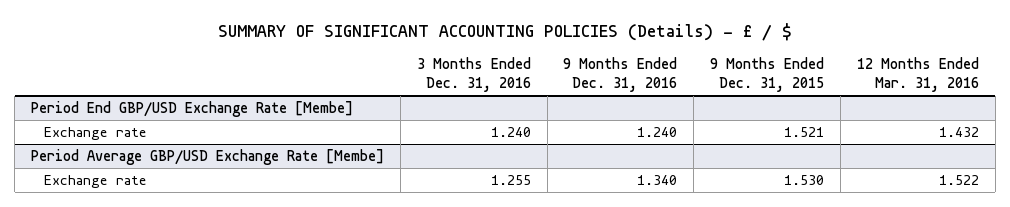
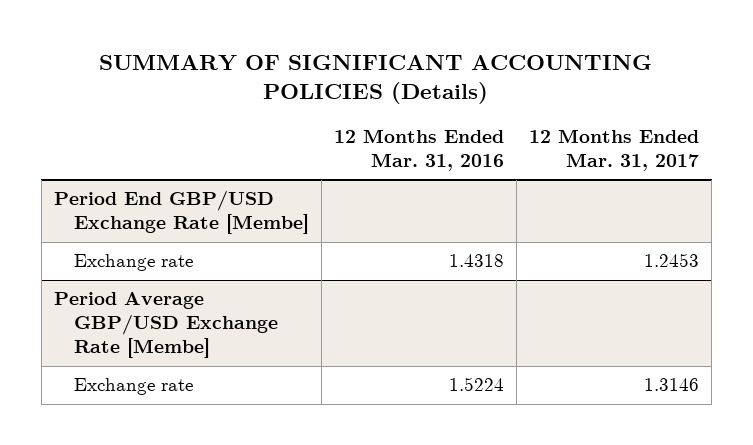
[217,23,792,42] SUMMARY OF SIGNIFICANT ACCOUNTING POLICIES (Details) - £ / $ -> [99,54,653,104] SUMMARY OF SIGNIFICANT ACCOUNTING POLICIES (Details)
[416,57,531,93] 3 Months Ended Dec. 31, 2016 -> none
[563,57,678,93] 9 Months Ended Dec. 31, 2016 -> none
[710,57,825,93] 9 Months Ended Dec. 31, 2015 -> none
none -> [529,128,700,171] 12 Months Ended Mar. 31, 2017
[938,127,979,138] 1.432 -> [449,254,505,268] 1.4318
[938,175,979,186] 1.522 -> [449,377,505,392] 1.5224

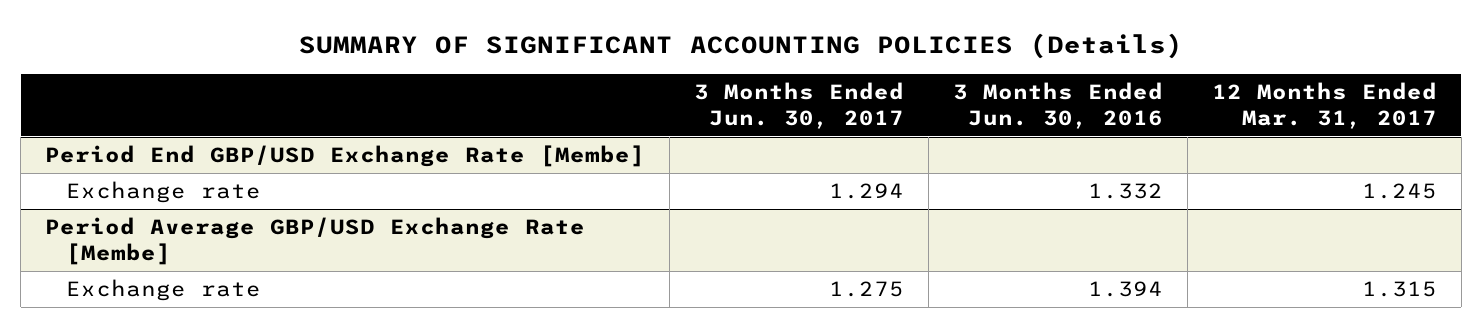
[334,128,505,171] 12 Months Ended Mar. 31, 2016 -> none
none -> [694,81,905,129] 3 Months Ended Jun. 30, 2017
none -> [953,81,1164,129] 3 Months Ended Jun. 30, 2016
[644,253,700,268] 1.2453 -> [1361,183,1437,200] 1.245
[644,378,700,392] 1.3146 -> [1361,281,1437,298] 1.315

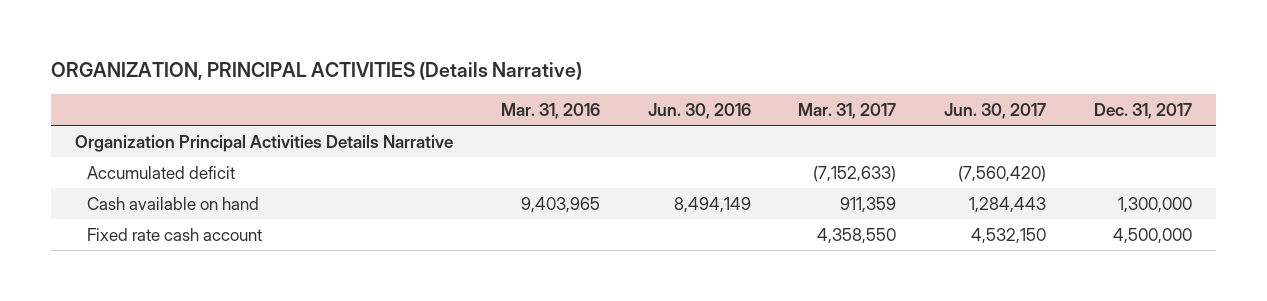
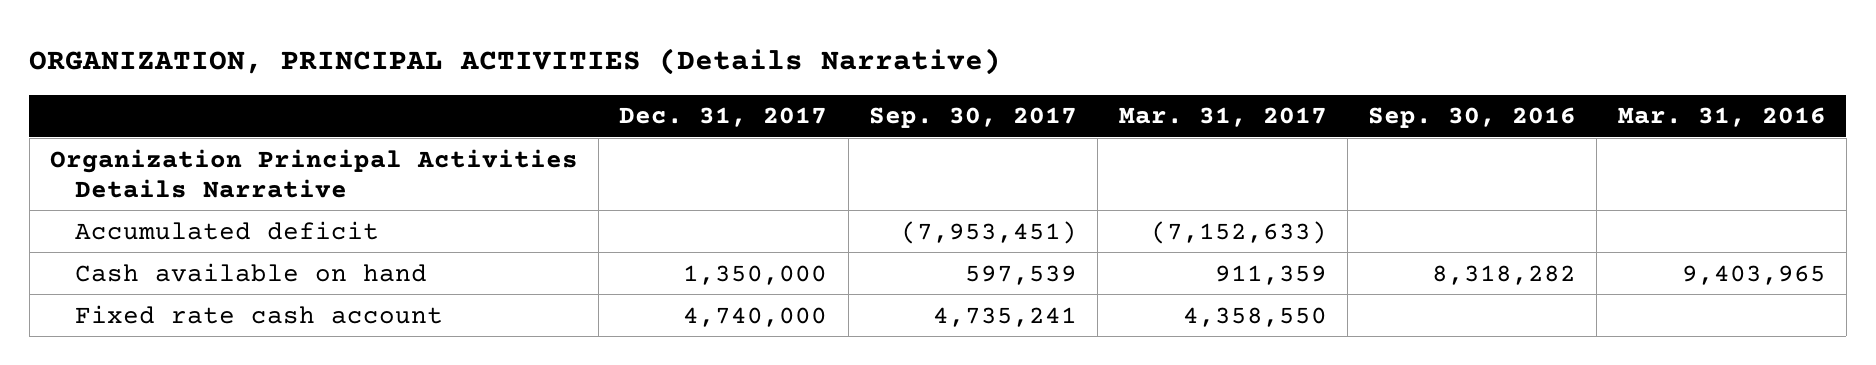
[647,103,751,120] Jun. 30, 2016 -> none
[944,103,1047,120] Jun. 30, 2017 -> none
none -> [869,107,1078,129] Sep. 30, 2017
none -> [1368,107,1577,129] Sep. 30, 2016
[1117,196,1192,213] 1,300,000 -> [683,264,828,285] 1,350,000
[1112,227,1192,244] 4,500,000 -> [683,306,828,327] 4,740,000

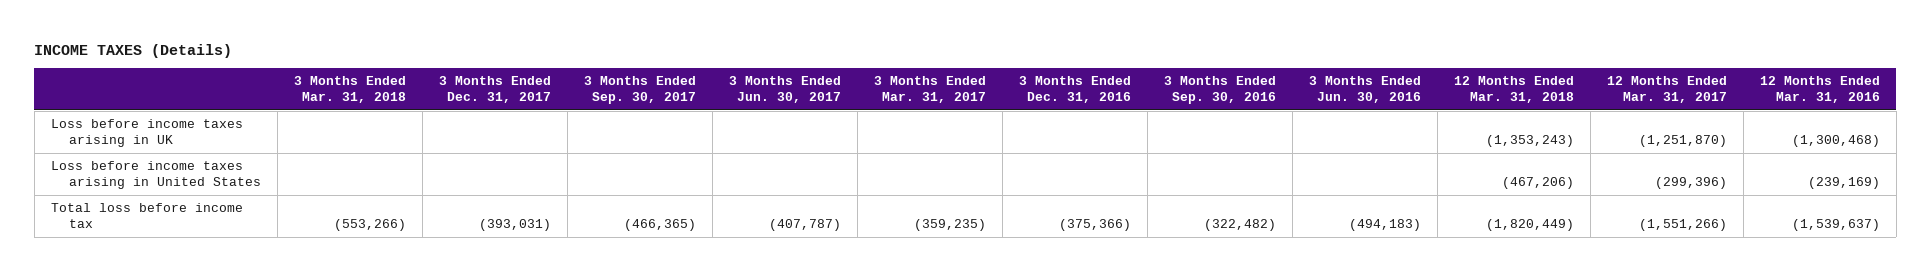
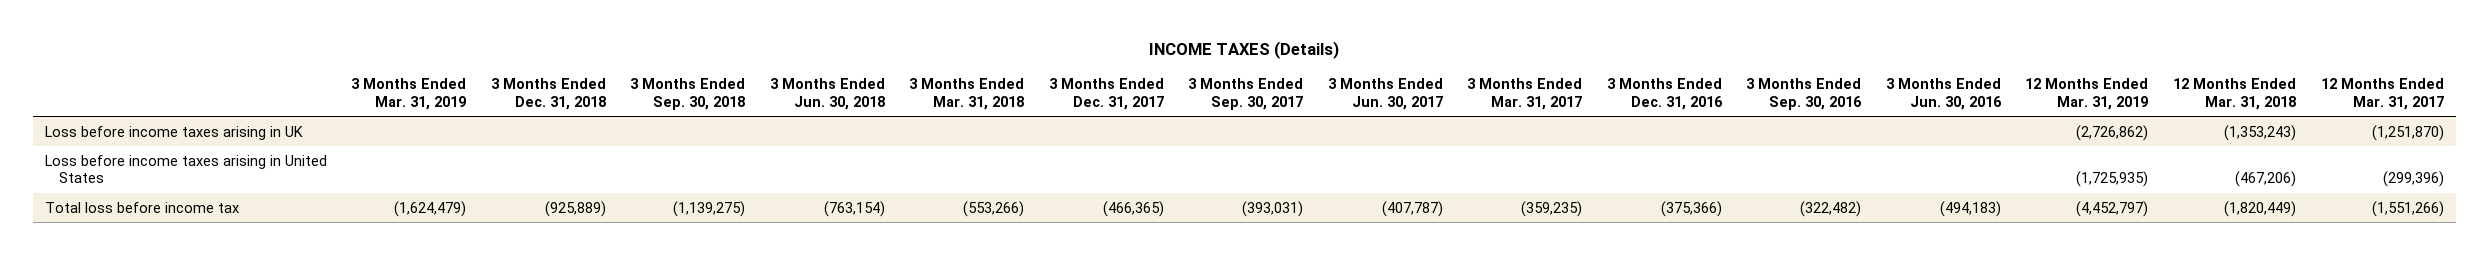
[1759,76,1880,104] 12 Months Ended Mar. 31, 2016 -> none
none -> [351,78,467,110] 3 Months Ended Mar. 31, 2019
none -> [490,78,606,110] 3 Months Ended Dec. 31, 2018
none -> [630,78,746,110] 3 Months Ended Sep. 30, 2018
none -> [769,78,885,110] 3 Months Ended Jun. 30, 2018
none -> [2025,78,2149,110] 12 Months Ended Mar. 31, 2019
[478,219,551,232] (393,031) -> [1102,200,1164,217] (466,365)
[623,219,696,232] (466,365) -> [1242,200,1304,217] (393,031)

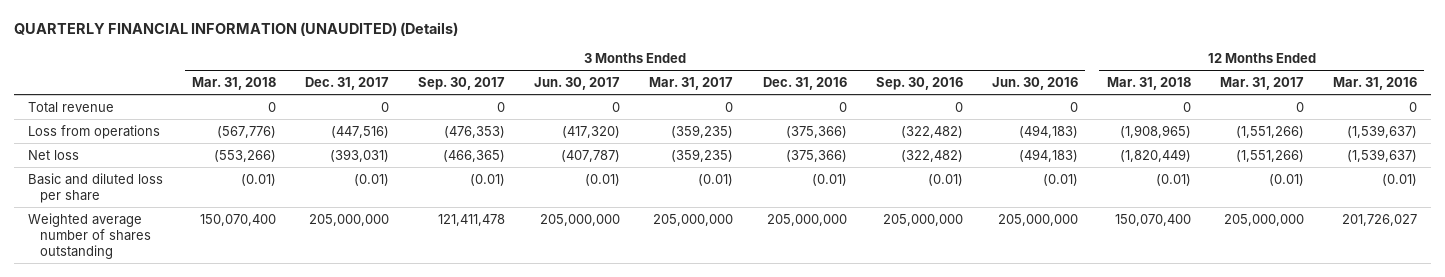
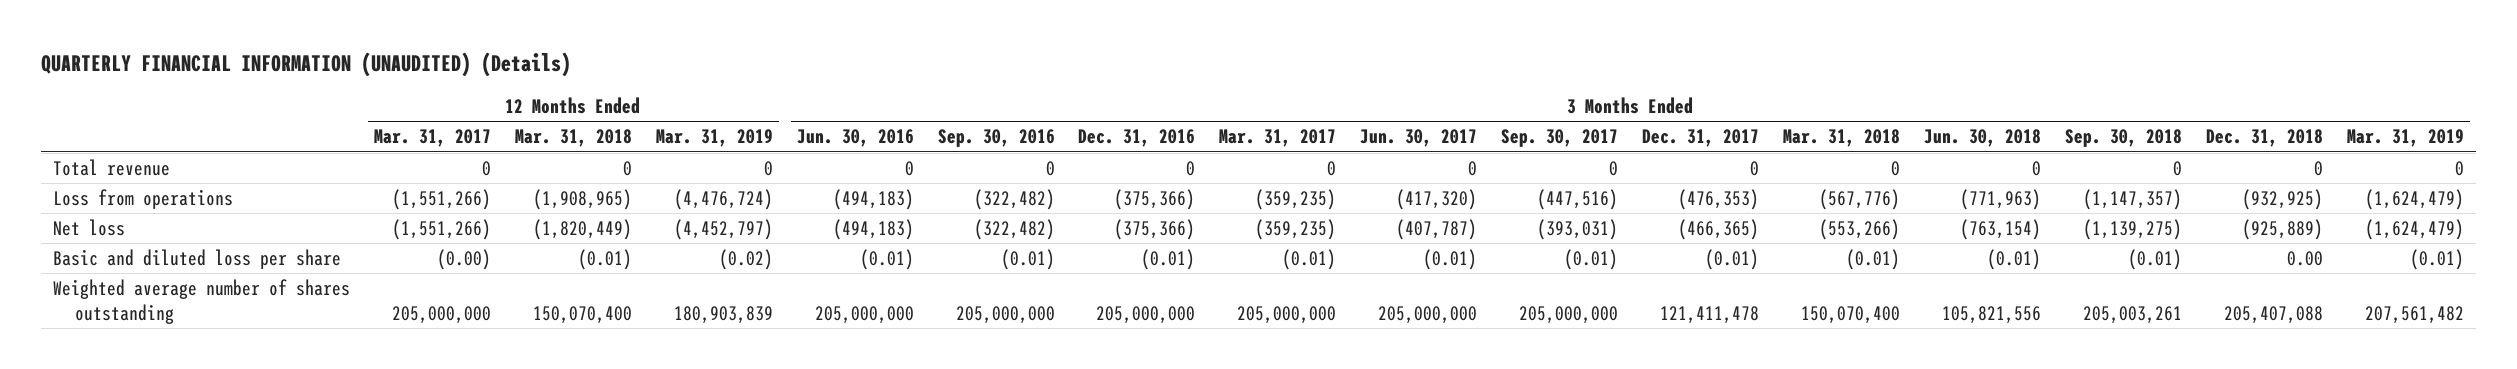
[1332,77,1417,91] Mar. 31, 2016 -> none
none -> [655,129,773,148] Mar. 31, 2019
none -> [1923,129,2041,148] Jun. 30, 2018
none -> [2064,129,2182,148] Sep. 30, 2018
none -> [2205,129,2323,148] Dec. 31, 2018
none -> [2346,129,2464,148] Mar. 31, 2019
[331,125,390,138] (447,516) -> [1678,188,1760,210] (476,353)
[444,125,506,138] (476,353) -> [1537,188,1619,210] (447,516)
[330,148,390,162] (393,031) -> [1678,218,1760,240] (466,365)
[443,149,506,162] (466,365) -> [1537,218,1619,240] (393,031)
[1268,173,1304,186] (0.01) -> [436,248,491,270] (0.00)
[309,213,390,226] 205,000,000 -> [1660,305,1760,324] 121,411,478
[438,213,506,226] 121,411,478 -> [1519,305,1619,324] 205,000,000

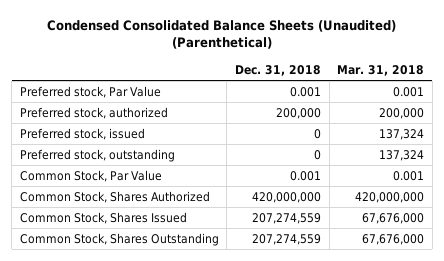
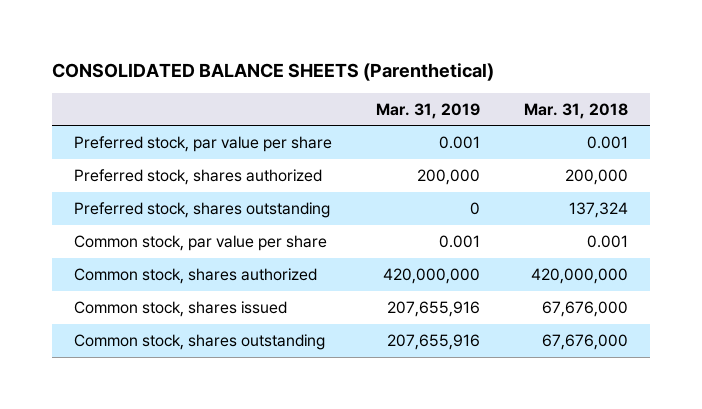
[47,19,397,50] Condensed Consolidated Balance Sheets (Unaudited) (Parenthetical) -> [51,62,494,81] CONSOLIDATED BALANCE SHEETS (Parenthetical)
[235,64,322,76] Dec. 31, 2018 -> none
none -> [375,102,480,119] Mar. 31, 2019
[19,127,145,140] Preferred stock, issued -> none
[19,85,161,98] Preferred stock, Par Value -> [73,136,332,153] Preferred stock, par value per share
[19,106,168,119] Preferred stock, authorized -> [73,169,322,186] Preferred stock, shares authorized
[19,148,175,162] Preferred stock, outstanding -> [73,202,330,219] Preferred stock, shares outstanding
[19,169,162,182] Common Stock, Par Value -> [73,235,327,252] Common stock, par value per share
[19,190,210,203] Common Stock, Shares Authorized -> [73,268,317,285] Common stock, shares authorized
[19,211,187,224] Common Stock, Shares Issued -> [73,301,287,318] Common stock, shares issued
[19,232,219,246] Common Stock, Shares Outstanding -> [73,334,325,351] Common stock, shares outstanding

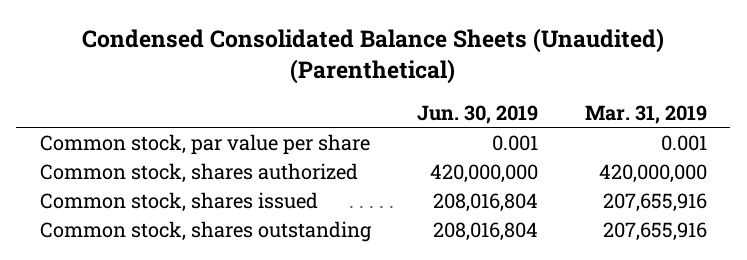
[51,62,494,81] CONSOLIDATED BALANCE SHEETS (Parenthetical) -> [82,28,665,85] Condensed Consolidated Balance Sheets (Unaudited) (Parenthetical)
[523,102,628,119] Mar. 31, 2018 -> none
none -> [417,105,539,125] Jun. 30, 2019
[73,136,332,153] Preferred stock, par value per share -> none
[73,169,322,186] Preferred stock, shares authorized -> none
[73,202,330,219] Preferred stock, shares outstanding -> none

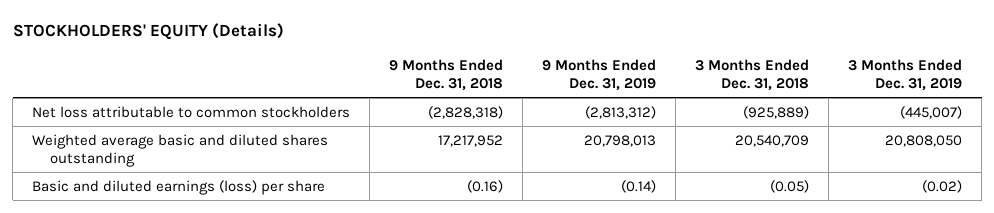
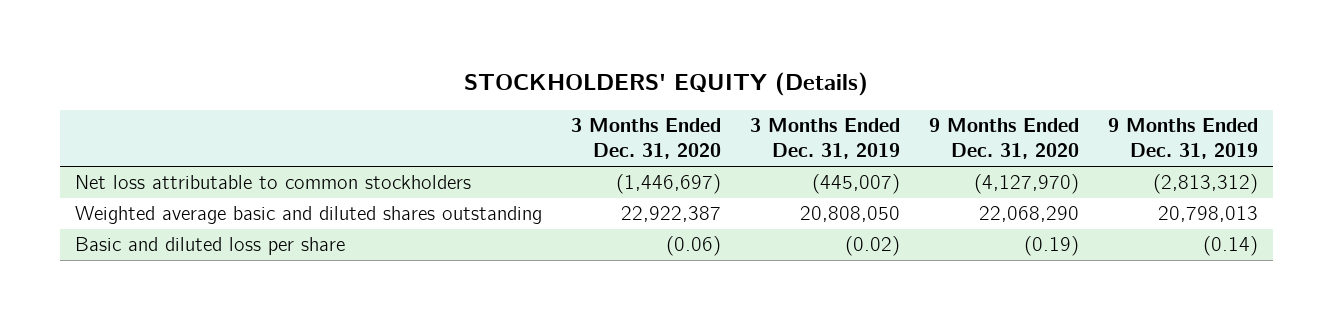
[389,58,504,91] 9 Months Ended Dec. 31, 2018 -> none
[695,58,810,91] 3 Months Ended Dec. 31, 2018 -> none
none -> [570,118,721,160] 3 Months Ended Dec. 31, 2020
none -> [929,118,1080,160] 9 Months Ended Dec. 31, 2020
[32,179,326,195] Basic and diluted earnings (loss) per share -> [74,237,345,256] Basic and diluted loss per share

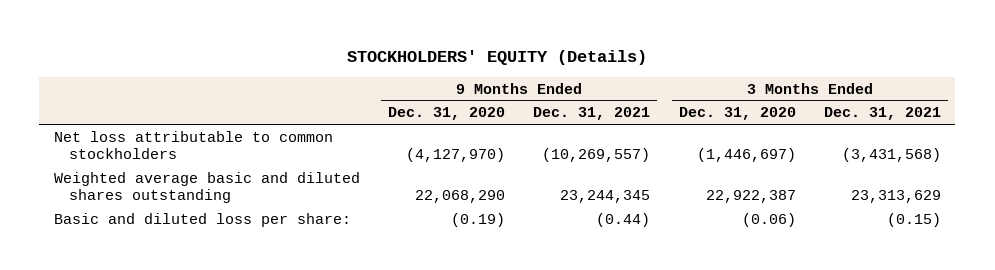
[749,118,900,160] 3 Months Ended Dec. 31, 2019 -> none
[1108,118,1259,160] 9 Months Ended Dec. 31, 2019 -> none
none -> [533,107,651,121] Dec. 31, 2021
none -> [824,107,942,121] Dec. 31, 2021
[74,237,345,256] Basic and diluted loss per share -> [53,212,351,227] Basic and diluted loss per share:

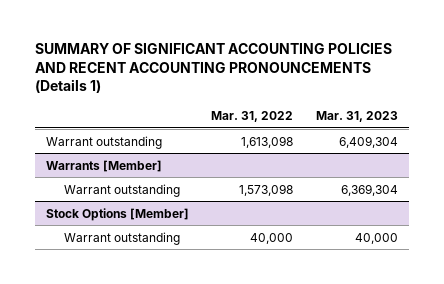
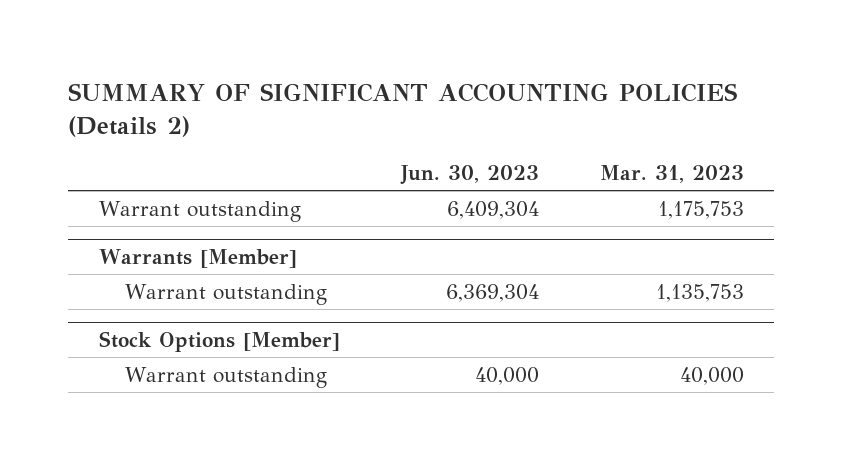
[35,42,393,94] SUMMARY OF SIGNIFICANT ACCOUNTING POLICIES AND RECENT ACCOUNTING PRONOUNCEMENTS (Details 1) -> [68,83,738,138] SUMMARY OF SIGNIFICANT ACCOUNTING POLICIES (Details 2)
[211,111,294,123] Mar. 31, 2022 -> none
none -> [399,165,539,186] Jun. 30, 2023
[338,135,398,148] 6,409,304 -> [657,200,744,219] 1,175,753
[340,183,398,196] 6,369,304 -> [655,283,744,302] 1,135,753

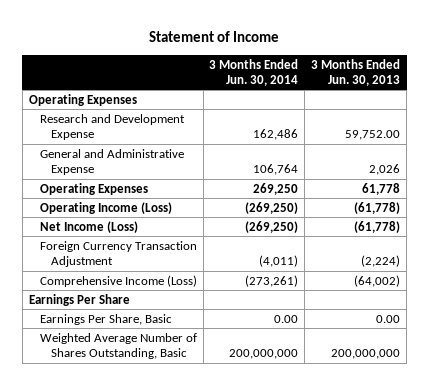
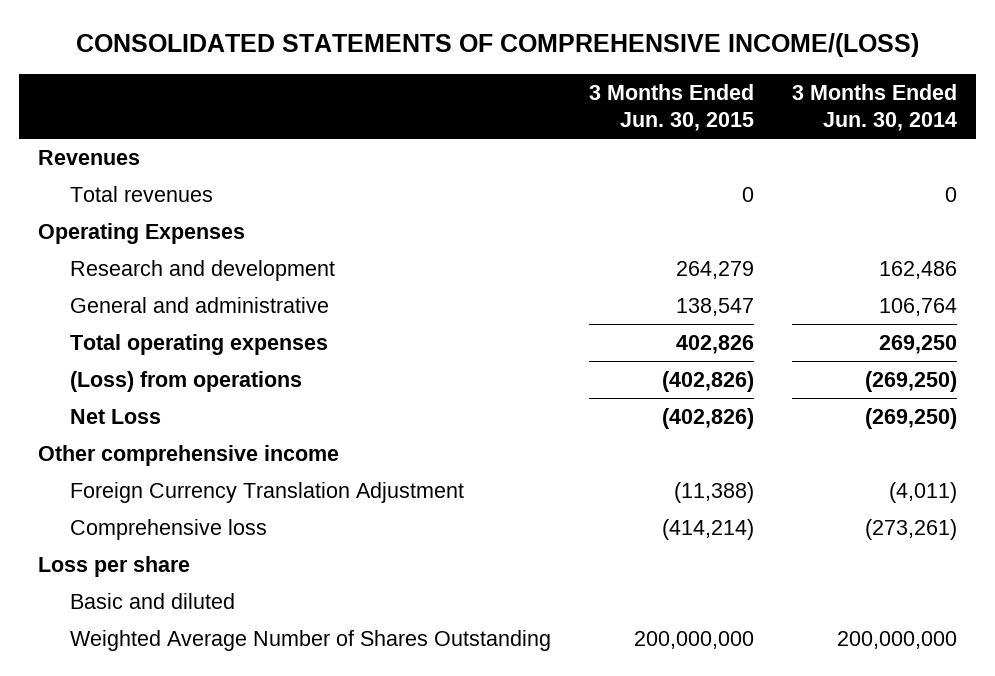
[149,31,280,43] Statement of Income -> [75,33,919,58] CONSOLIDATED STATEMENTS OF COMPREHENSIVE INCOME/(LOSS)
[311,58,401,86] 3 Months Ended Jun. 30, 2013 -> none
none -> [589,84,755,131] 3 Months Ended Jun. 30, 2015
none -> [38,150,141,166] Revenues
none -> [70,186,214,203] Total revenues
[39,313,172,325] Earnings Per Share, Basic -> none
[39,113,185,141] Research and Development Expense -> [70,260,336,282] Research and development
[39,148,184,176] General and Administrative Expense -> [70,297,330,314] General and administrative
[39,182,148,195] Operating Expenses -> [70,334,329,356] Total operating expenses
[39,201,172,214] Operating Income (Loss) -> [70,371,303,393] (Loss) from operations
[39,220,138,233] Net Income (Loss) -> [70,409,162,425] Net Loss
none -> [38,445,340,467] Other comprehensive income
[39,240,197,268] Foreign Currency Transaction Adjustment -> [70,482,465,504] Foreign Currency Translation Adjustment
[39,274,197,287] Comprehensive Income (Loss) -> [70,519,268,541] Comprehensive loss
[28,293,130,306] Earnings Per Share -> [38,556,191,578] Loss per share
none -> [70,593,236,610] Basic and diluted
[39,332,197,360] Weighted Average Number of Shares Outstanding, Basic -> [70,630,552,652] Weighted Average Number of Shares Outstanding

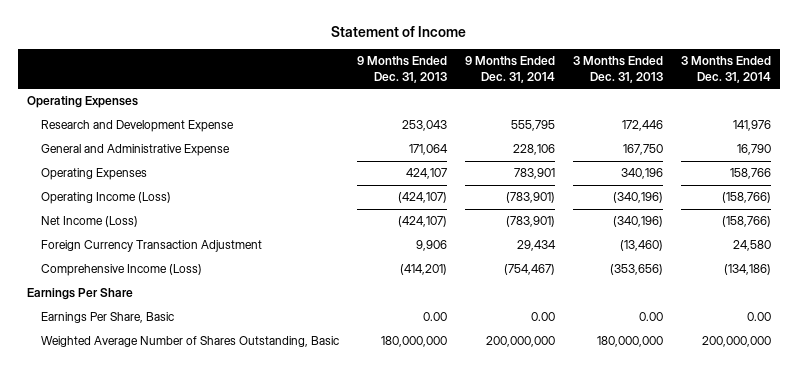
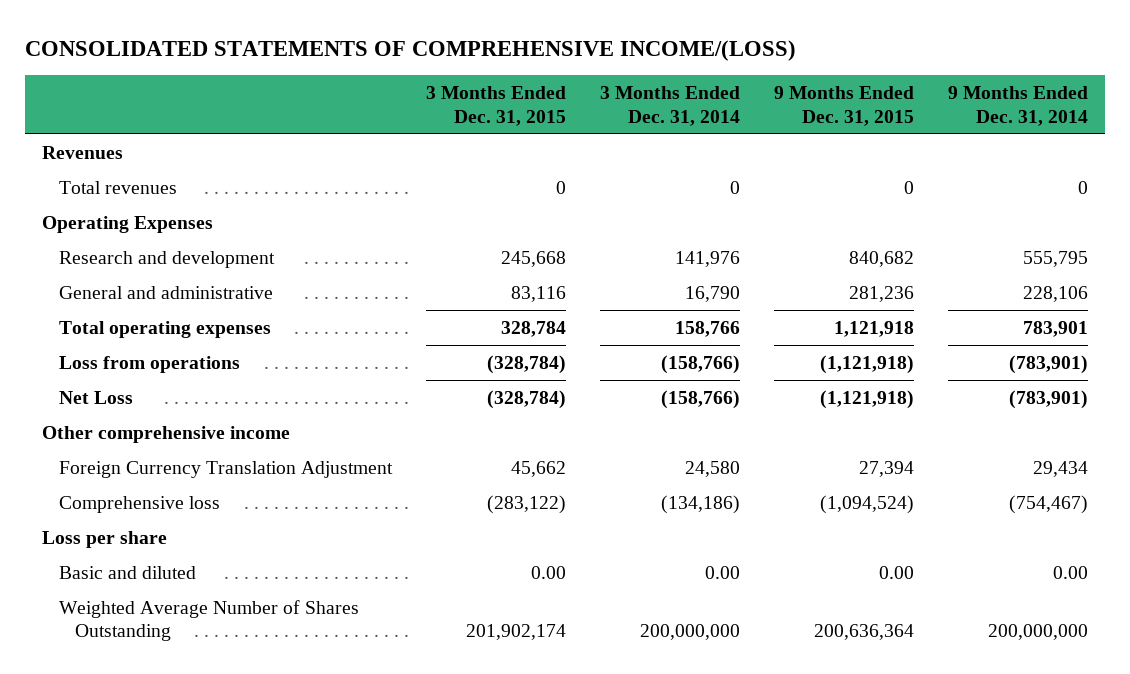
[331,25,467,37] Statement of Income -> [25,39,797,61] CONSOLIDATED STATEMENTS OF COMPREHENSIVE INCOME/(LOSS)
[356,56,447,83] 9 Months Ended Dec. 31, 2013 -> none
[573,56,664,83] 3 Months Ended Dec. 31, 2013 -> none
none -> [425,86,566,126] 3 Months Ended Dec. 31, 2015
none -> [773,86,914,126] 9 Months Ended Dec. 31, 2015
none -> [42,146,124,160] Revenues
none -> [58,181,177,195] Total revenues
[40,312,174,324] Earnings Per Share, Basic -> none
[40,120,234,133] Research and Development Expense -> [58,251,275,269] Research and development
[40,144,230,157] General and Administrative Expense -> [58,286,273,300] General and administrative
[40,168,147,181] Operating Expenses -> [58,321,271,339] Total operating expenses
[40,192,171,205] Operating Income (Loss) -> [58,356,240,374] Loss from operations
[40,216,138,228] Net Income (Loss) -> [58,391,133,405] Net Loss
none -> [42,426,291,444] Other comprehensive income
[40,240,262,253] Foreign Currency Transaction Adjustment -> [58,461,393,479] Foreign Currency Translation Adjustment
[40,264,202,277] Comprehensive Income (Loss) -> [58,496,220,514] Comprehensive loss
[26,288,133,301] Earnings Per Share -> [42,531,168,549] Loss per share
none -> [58,566,196,580] Basic and diluted
[40,336,339,348] Weighted Average Number of Shares Outstanding, Basic -> [58,600,359,642] Weighted Average Number of Shares Outstanding

